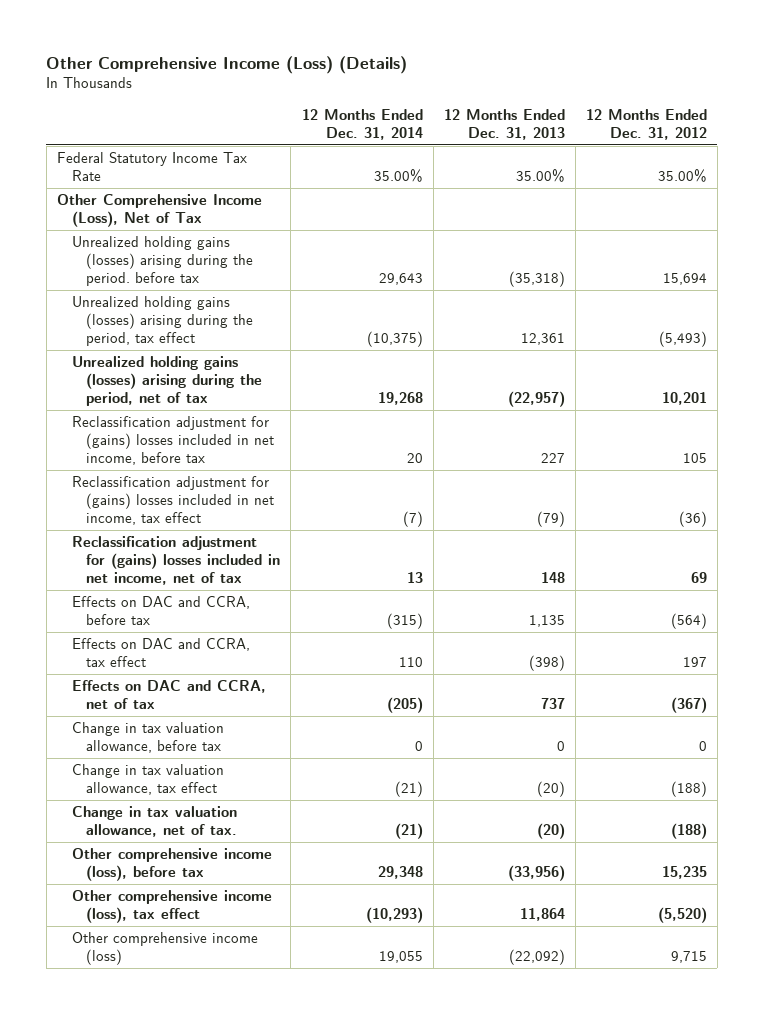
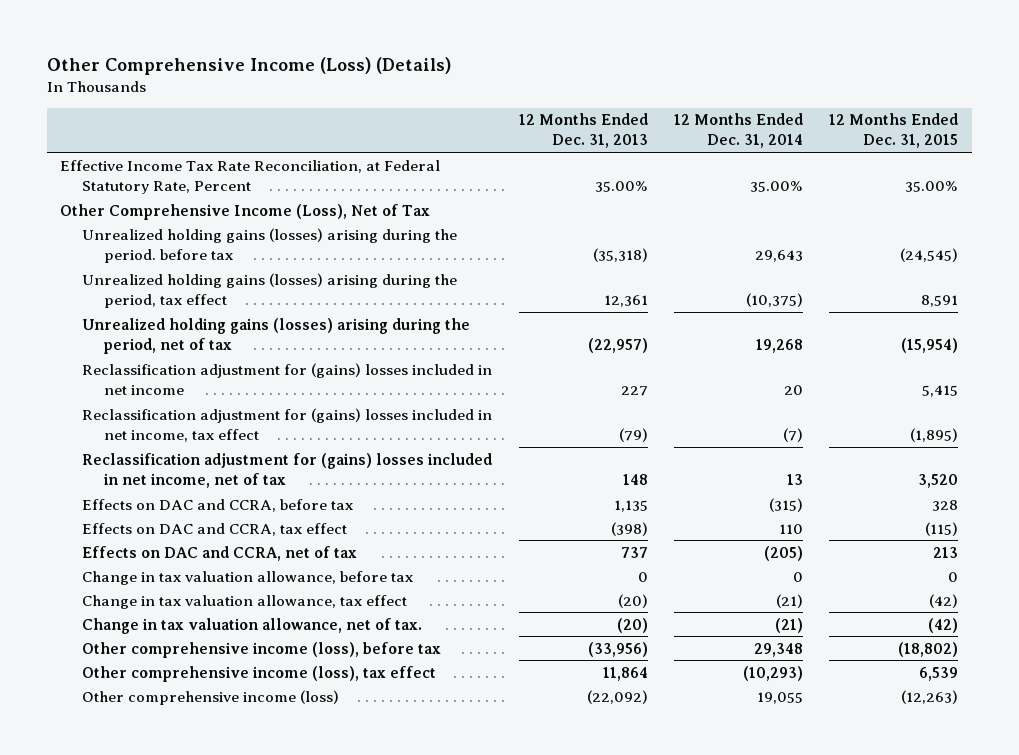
[585,108,707,140] 12 Months Ended Dec. 31, 2012 -> none
none -> [829,113,959,149] 12 Months Ended Dec. 31, 2015
[56,151,247,181] Federal Statutory Income Tax Rate -> [60,159,441,194] Effective Income Tax Rate Reconciliation, at Federal Statutory Rate, Percent
[71,415,275,465] Reclassification adjustment for (gains) losses included in net income, before tax -> [82,362,493,395] Reclassification adjustment for (gains) losses included in net income

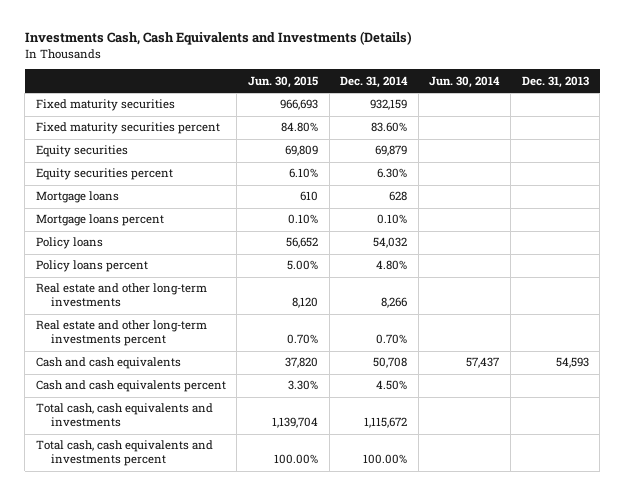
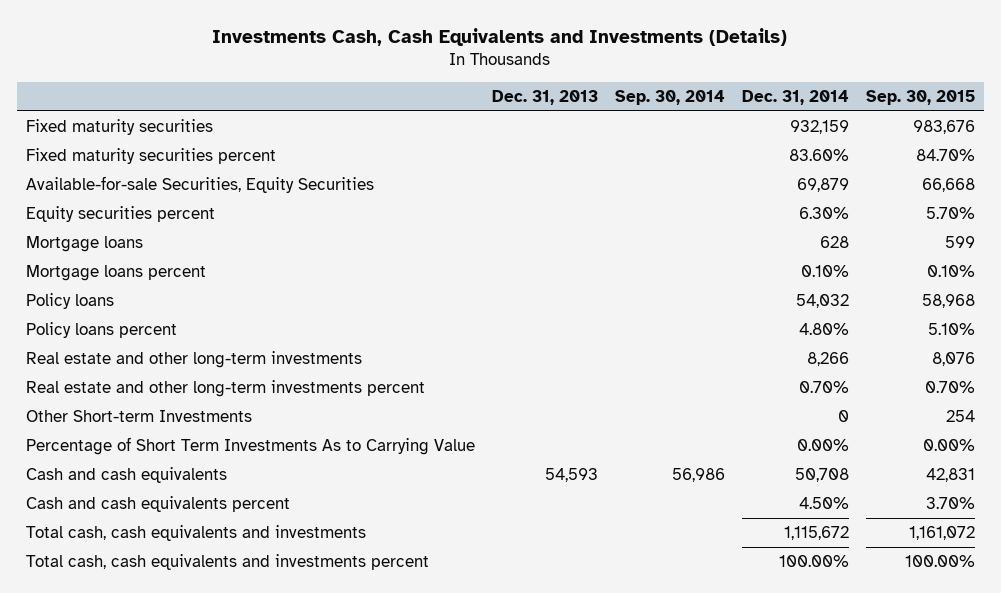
[248,75,319,88] Jun. 30, 2015 -> none
[429,75,501,88] Jun. 30, 2014 -> none
none -> [614,89,725,105] Sep. 30, 2014
none -> [866,89,976,105] Sep. 30, 2015
[35,145,128,158] Equity securities -> [25,176,374,194] Available-for-sale Securities, Equity Securities
none -> [25,410,252,423] Other Short-term Investments
none -> [25,437,475,456] Percentage of Short Term Investments As to Carrying Value

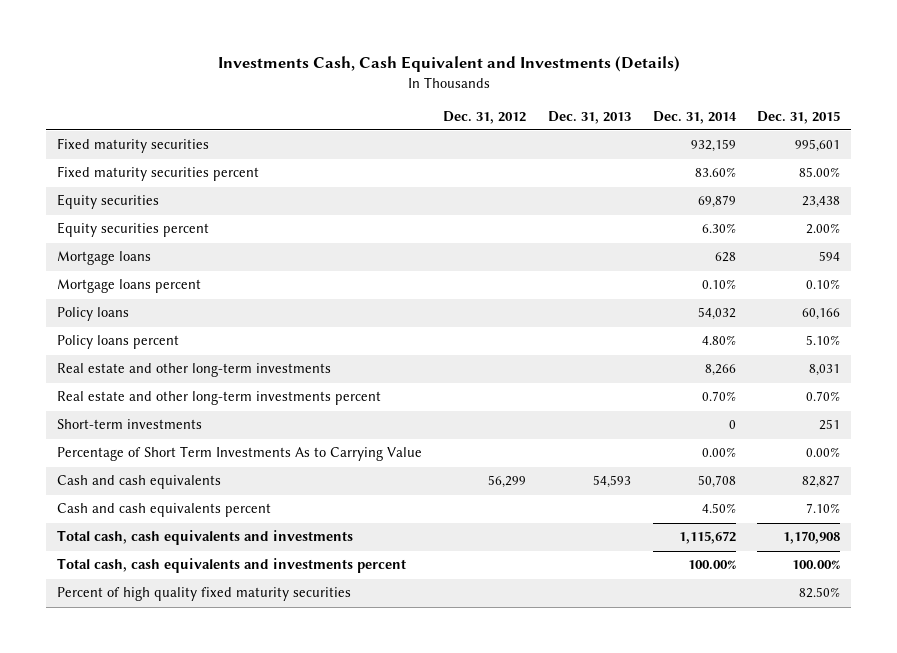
[212,27,788,46] Investments Cash, Cash Equivalents and Investments (Details) -> [217,56,680,73] Investments Cash, Cash Equivalent and Investments (Details)
[614,89,725,105] Sep. 30, 2014 -> none
[866,89,976,105] Sep. 30, 2015 -> none
none -> [443,110,527,124] Dec. 31, 2012
none -> [757,110,841,124] Dec. 31, 2015
[25,176,374,194] Available-for-sale Securities, Equity Securities -> [56,194,159,210] Equity securities
[25,410,252,423] Other Short-term Investments -> [56,419,202,430] Short-term investments
none -> [56,587,351,602] Percent of high quality fixed maturity securities

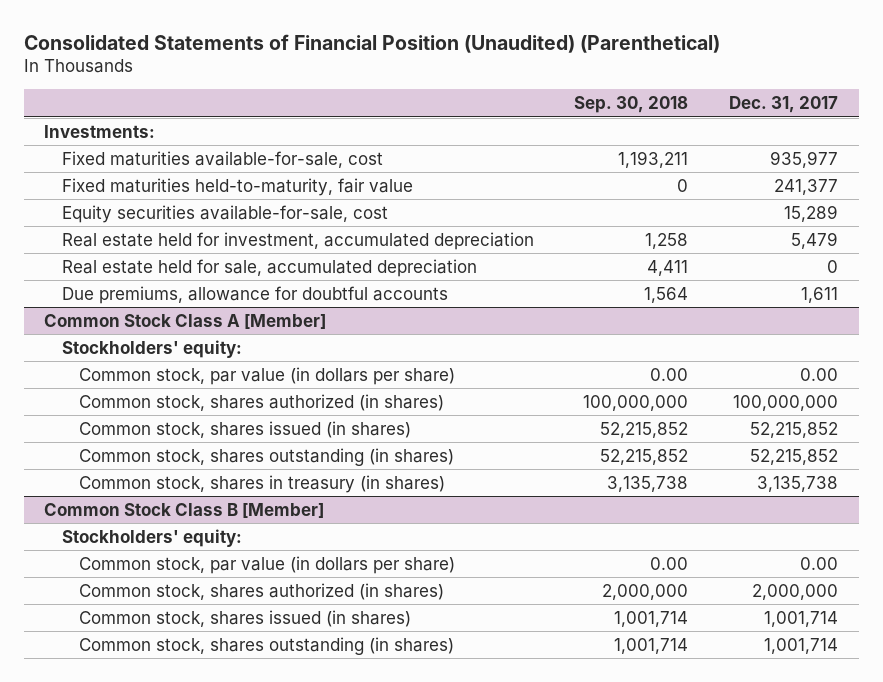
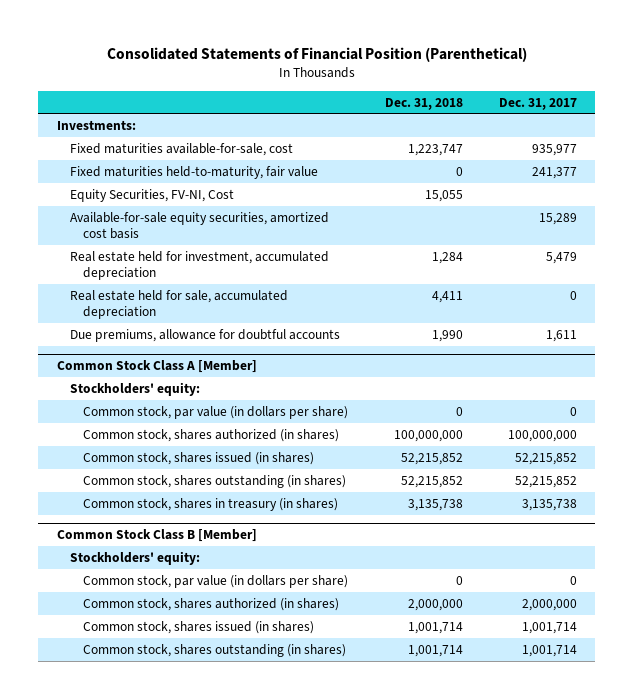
[23,33,720,53] Consolidated Statements of Financial Position (Unaudited) (Parenthetical) -> [106,47,527,63] Consolidated Statements of Financial Position (Parenthetical)
[574,95,689,113] Sep. 30, 2018 -> none
none -> [384,97,463,110] Dec. 31, 2018
none -> [69,188,234,202] Equity Securities, FV-NI, Cost
[61,204,388,223] Equity securities available-for-sale, cost -> [69,211,329,240] Available-for-sale equity securities, amortized cost basis
[800,367,839,381] 0.00 -> [569,406,577,416] 0
[800,556,839,570] 0.00 -> [569,575,577,585] 0

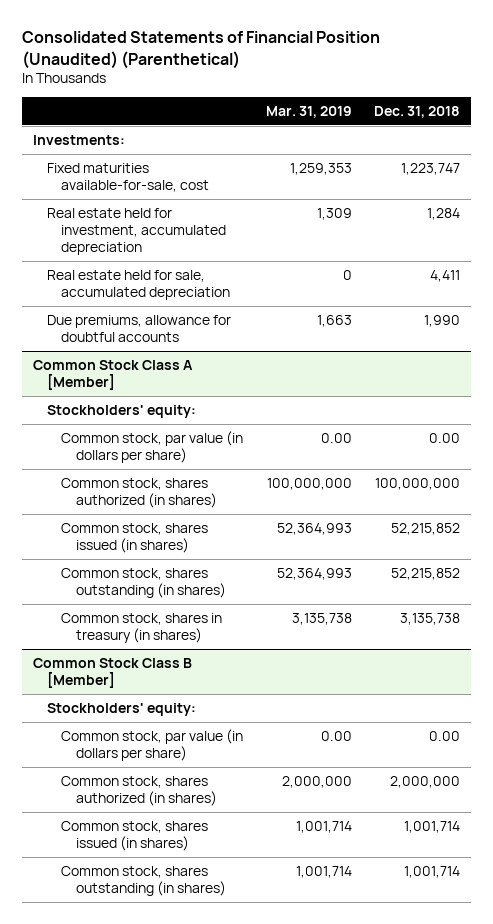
[106,47,527,63] Consolidated Statements of Financial Position (Parenthetical) -> [21,31,380,69] Consolidated Statements of Financial Position (Unaudited) (Parenthetical)
[498,97,577,110] Dec. 31, 2017 -> none
none -> [265,106,352,119] Mar. 31, 2019
[69,165,318,179] Fixed maturities held-to-maturity, fair value -> none
[69,188,234,202] Equity Securities, FV-NI, Cost -> none
[69,211,329,240] Available-for-sale equity securities, amortized cost basis -> none
[455,406,463,416] 0 -> [429,432,461,443] 0.00
[455,575,463,585] 0 -> [429,730,461,741] 0.00

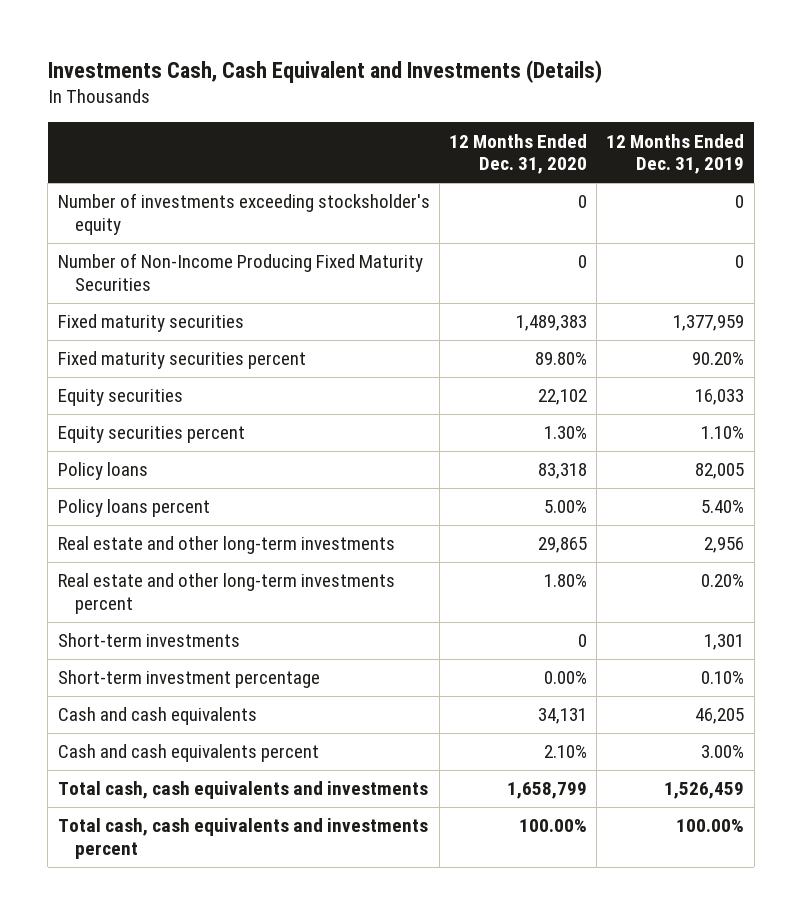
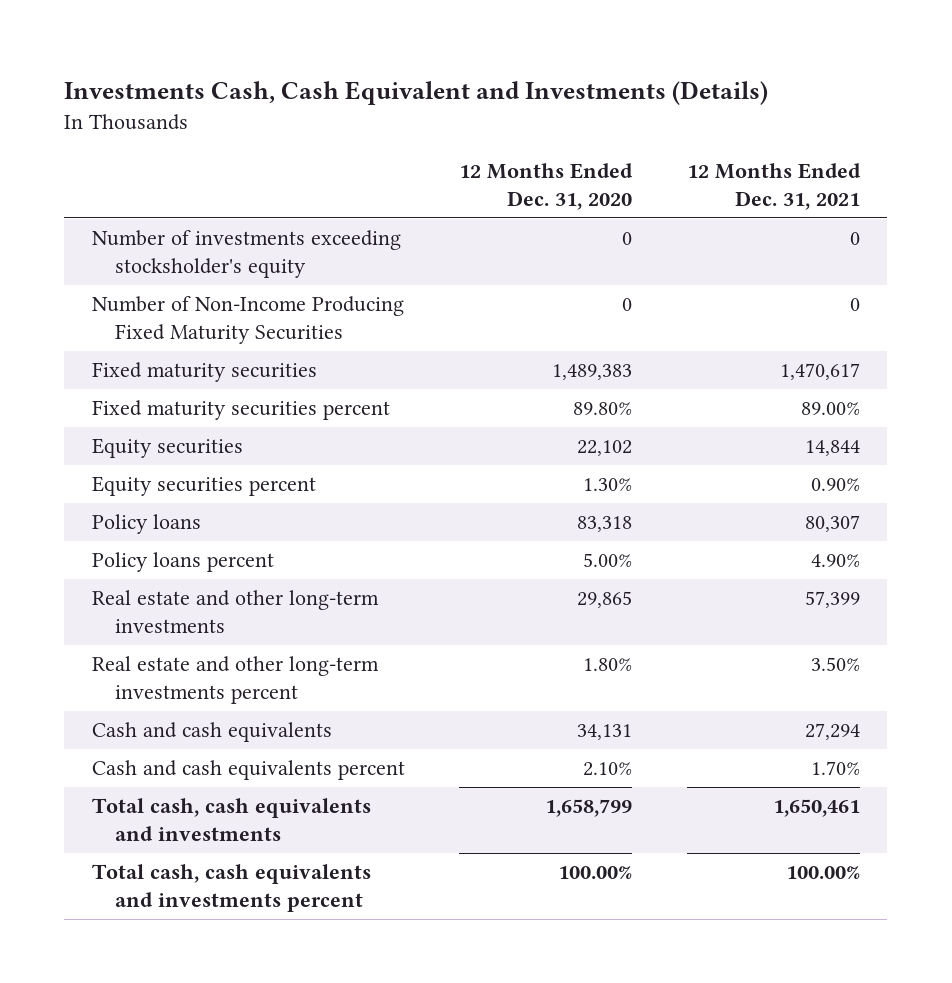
[606,133,745,175] 12 Months Ended Dec. 31, 2019 -> none
none -> [686,162,861,210] 12 Months Ended Dec. 31, 2021
[57,633,240,648] Short-term investments -> none
[57,670,320,689] Short-term investment percentage -> none

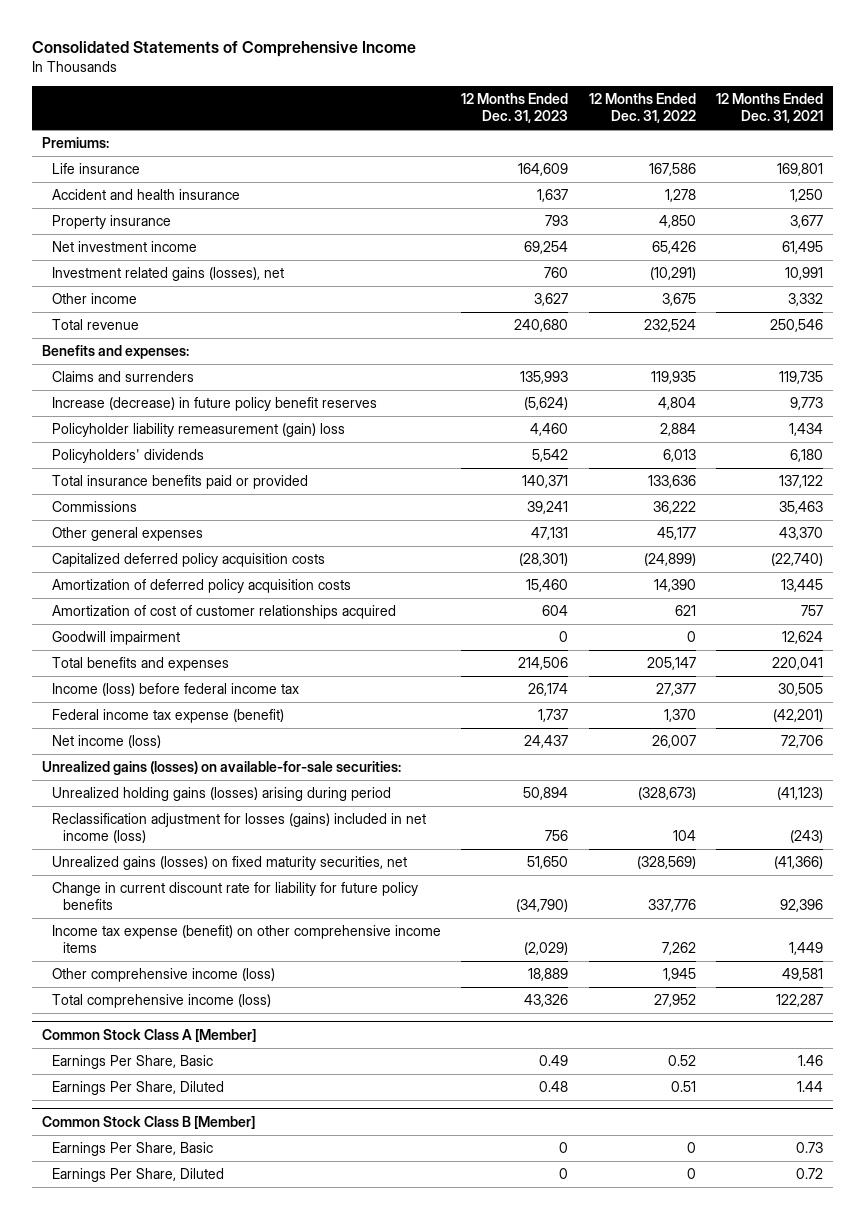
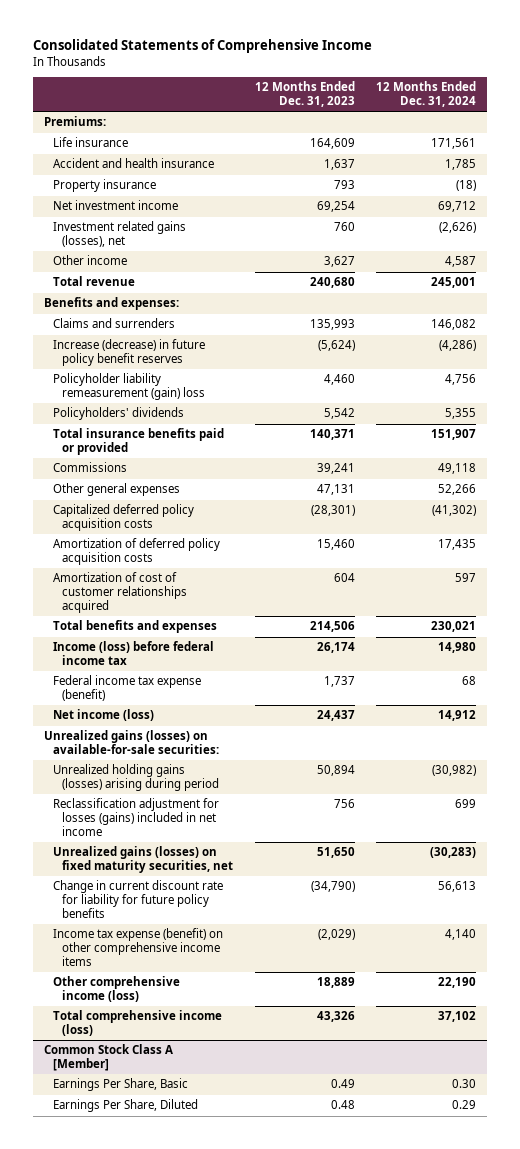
[588,93,696,124] 12 Months Ended Dec. 31, 2022 -> none
[715,93,823,124] 12 Months Ended Dec. 31, 2021 -> none
none -> [376,81,477,107] 12 Months Ended Dec. 31, 2024
[52,631,181,646] Goodwill impairment -> none
[52,813,427,844] Reclassification adjustment for losses (gains) included in net income (loss) -> [52,798,219,836] Reclassification adjustment for losses (gains) included in net income
[41,1115,255,1129] Common Stock Class B [Member] -> none
[52,1142,214,1157] Earnings Per Share, Basic -> none
[52,1168,225,1183] Earnings Per Share, Diluted -> none

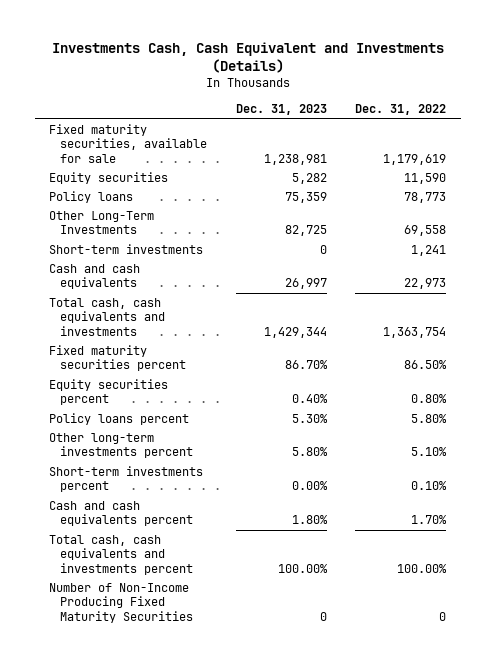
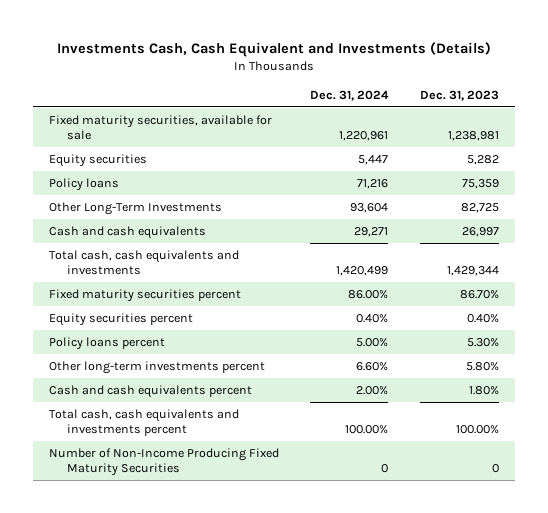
[355,104,447,116] Dec. 31, 2022 -> none
none -> [310,89,390,101] Dec. 31, 2024
[48,244,203,255] Short-term investments -> none
[48,466,203,493] Short-term investments percent -> none

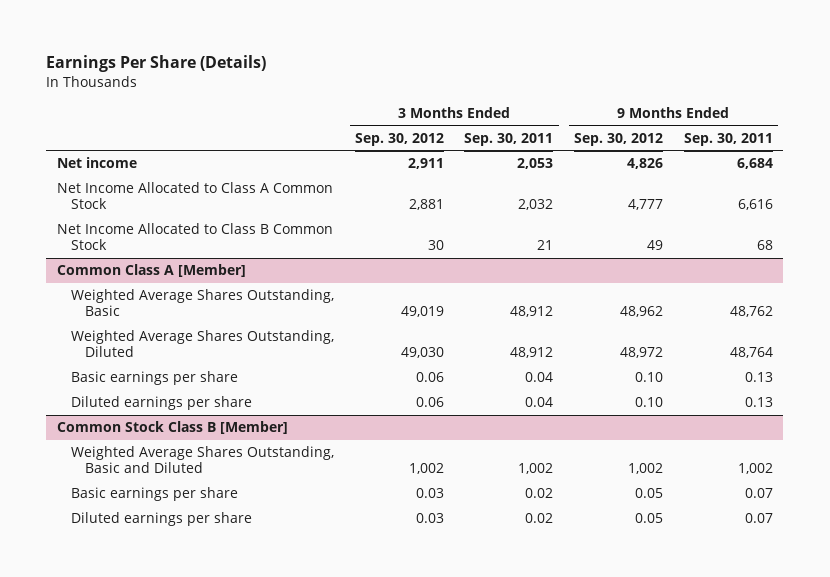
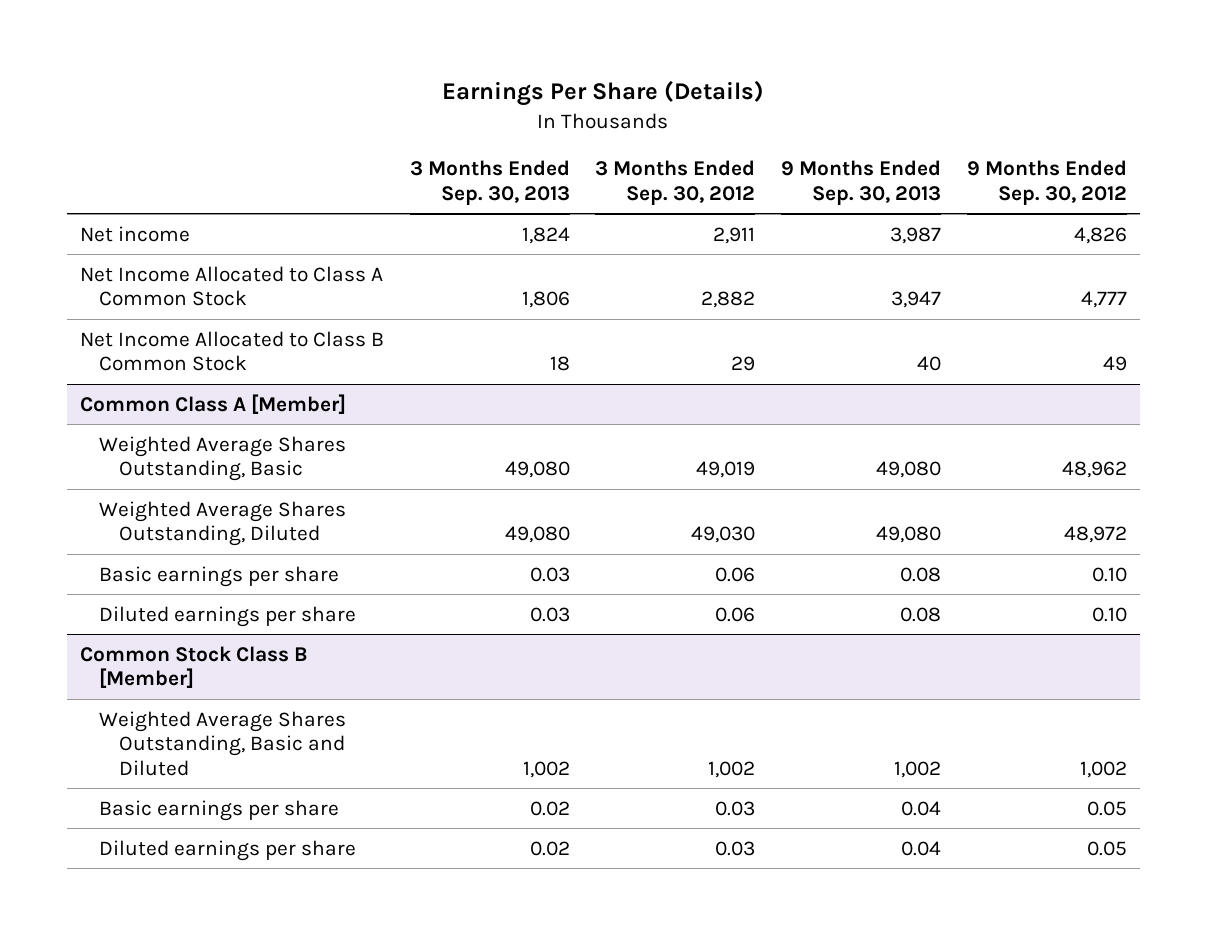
[464,132,554,146] Sep. 30, 2011 -> none
[683,132,773,146] Sep. 30, 2011 -> none
none -> [409,160,570,205] 3 Months Ended Sep. 30, 2013
none -> [781,160,942,205] 9 Months Ended Sep. 30, 2013
[408,199,444,211] 2,881 -> [701,291,756,309] 2,882
[427,240,444,251] 30 -> [731,356,756,372] 29

